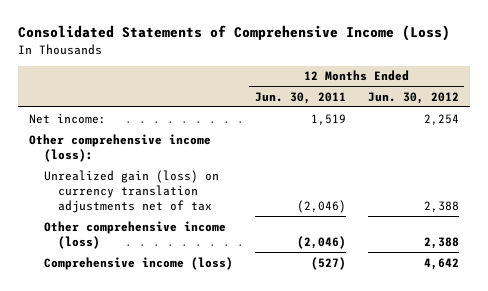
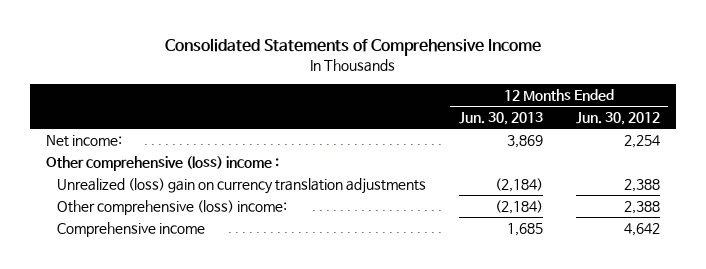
[18,25,451,42] Consolidated Statements of Comprehensive Income (Loss) -> [164,38,541,57] Consolidated Statements of Comprehensive Income
[254,91,346,104] Jun. 30, 2011 -> none
none -> [458,112,543,126] Jun. 30, 2013
[29,133,212,162] Other comprehensive income (loss): -> [46,156,280,172] Other comprehensive (loss) income :
[43,169,219,213] Unrealized gain (loss) on currency translation adjustments net of tax -> [56,178,426,195] Unrealized (loss) gain on currency translation adjustments
[43,220,226,249] Other comprehensive income (loss) -> [56,200,287,216] Other comprehensive (loss) income:
[43,256,233,270] Comprehensive income (loss) -> [56,222,205,238] Comprehensive income

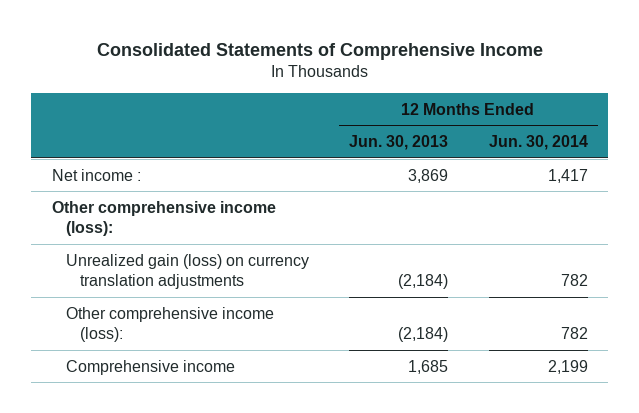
[575,112,660,126] Jun. 30, 2012 -> none
none -> [488,134,588,150] Jun. 30, 2014
[46,135,123,148] Net income: -> [51,168,141,181] Net income :
[46,156,280,172] Other comprehensive (loss) income : -> [51,200,276,236] Other comprehensive income (loss):
[56,178,426,195] Unrealized (loss) gain on currency translation adjustments -> [65,253,309,289] Unrealized gain (loss) on currency translation adjustments
[56,200,287,216] Other comprehensive (loss) income: -> [65,306,274,342] Other comprehensive income (loss):

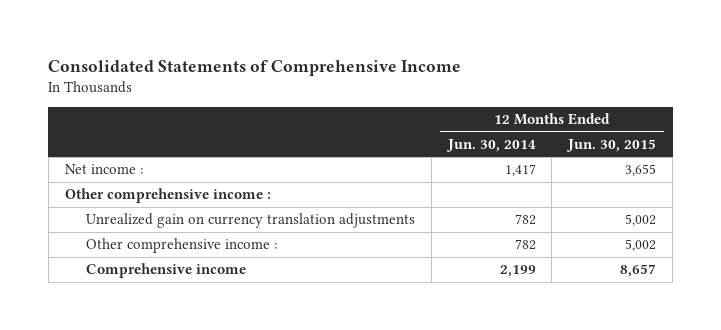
[349,134,449,150] Jun. 30, 2013 -> none
none -> [566,138,657,152] Jun. 30, 2015
[51,200,276,236] Other comprehensive income (loss): -> [64,188,271,204] Other comprehensive income :
[65,253,309,289] Unrealized gain (loss) on currency translation adjustments -> [86,213,416,229] Unrealized gain on currency translation adjustments
[65,306,274,342] Other comprehensive income (loss): -> [86,238,279,254] Other comprehensive income :

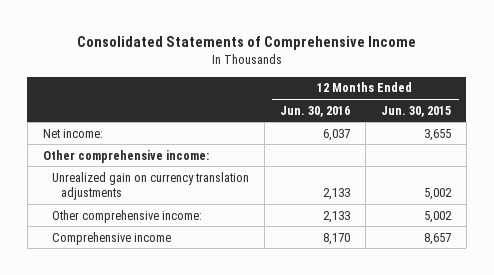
[445,138,536,152] Jun. 30, 2014 -> none
none -> [279,105,350,117] Jun. 30, 2016
[64,164,144,175] Net income : -> [42,128,103,138] Net income:
[64,188,271,204] Other comprehensive income : -> [42,149,209,163] Other comprehensive income:
[86,238,279,254] Other comprehensive income : -> [51,209,202,223] Other comprehensive income:

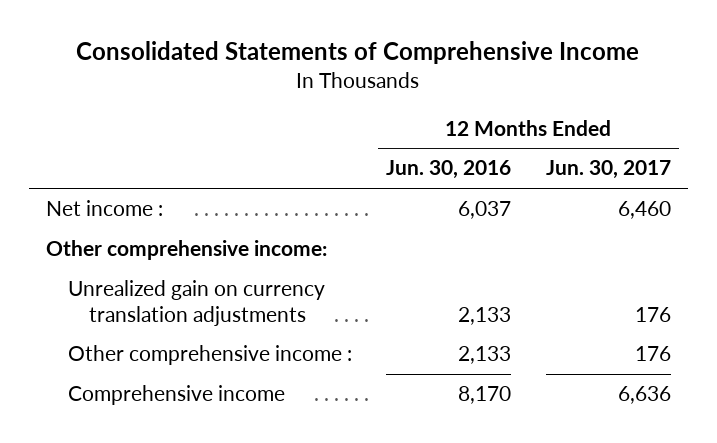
[380,105,451,117] Jun. 30, 2015 -> none
none -> [545,160,671,180] Jun. 30, 2017
[42,128,103,138] Net income: -> [45,200,163,217] Net income :
[51,209,202,223] Other comprehensive income: -> [67,345,352,366] Other comprehensive income :

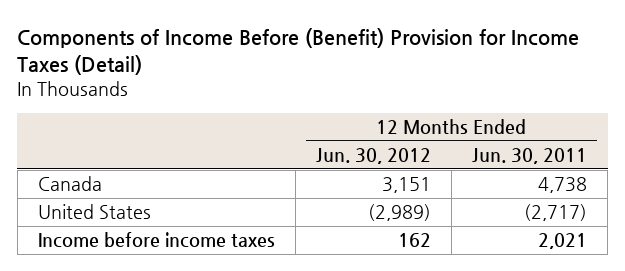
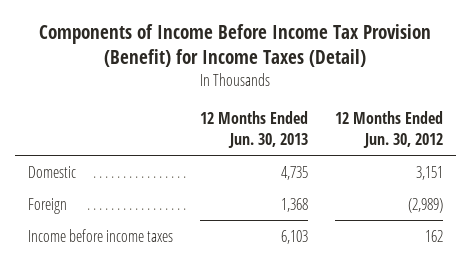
[17,28,580,76] Components of Income Before (Benefit) Provision for Income Taxes (Detail) -> [39,24,432,68] Components of Income Before Income Tax Provision (Benefit) for Income Taxes (Detail)
[472,147,588,164] Jun. 30, 2011 -> none
none -> [199,111,308,148] 12 Months Ended Jun. 30, 2013
[37,176,102,192] Canada -> [27,165,76,178] Domestic
[37,204,151,220] United States -> [27,197,67,214] Foreign

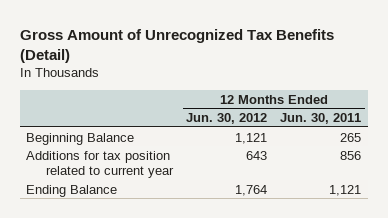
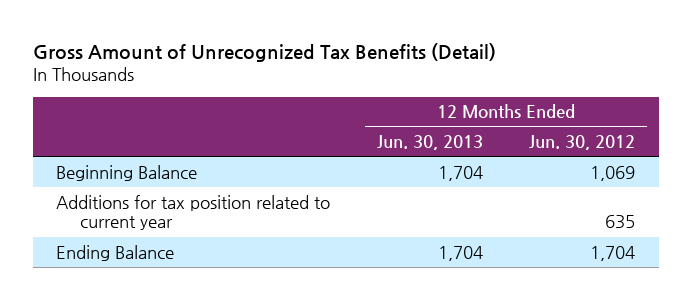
[280,113,362,125] Jun. 30, 2011 -> none
none -> [376,135,483,151] Jun. 30, 2013
[235,132,268,144] 1,121 -> [590,165,636,181] 1,069
[246,150,268,160] 643 -> [605,215,636,230] 635
[235,184,268,196] 1,764 -> [590,245,636,261] 1,704

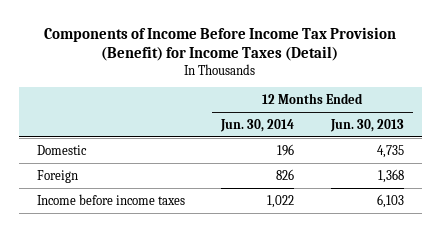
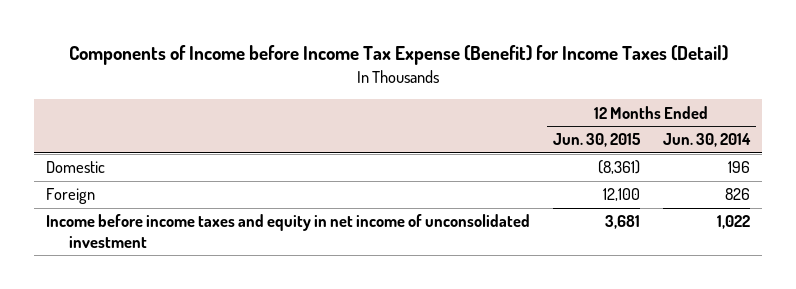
[44,26,397,62] Components of Income Before Income Tax Provision (Benefit) for Income Taxes (Detail) -> [68,45,728,66] Components of Income before Income Tax Expense (Benefit) for Income Taxes (Detail)
[329,118,404,132] Jun. 30, 2013 -> none
none -> [552,133,641,148] Jun. 30, 2015
[37,193,186,205] Income before income taxes -> [45,214,530,249] Income before income taxes and equity in net income of unconsolidated investment

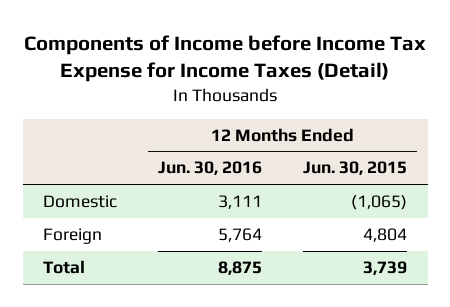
[68,45,728,66] Components of Income before Income Tax Expense (Benefit) for Income Taxes (Detail) -> [24,35,427,83] Components of Income before Income Tax Expense for Income Taxes (Detail)
[663,133,752,148] Jun. 30, 2014 -> none
none -> [158,161,263,176] Jun. 30, 2016
[45,214,530,249] Income before income taxes and equity in net income of unconsolidated investment -> none
[597,160,640,175] (8,361) -> [351,195,408,211] (1,065)
[602,188,640,202] 12,100 -> [363,228,408,243] 4,804
none -> [43,260,86,275] Total

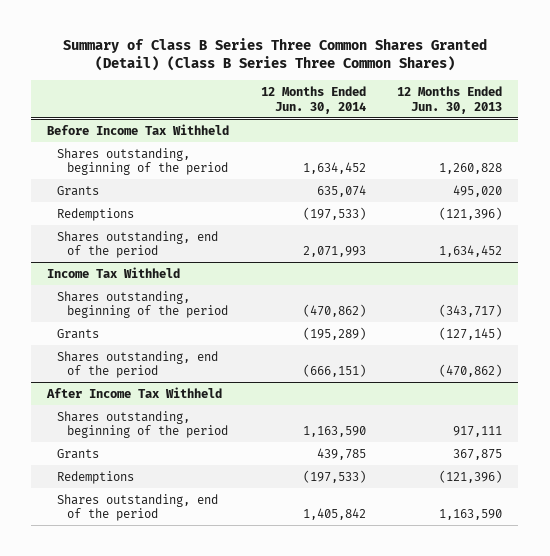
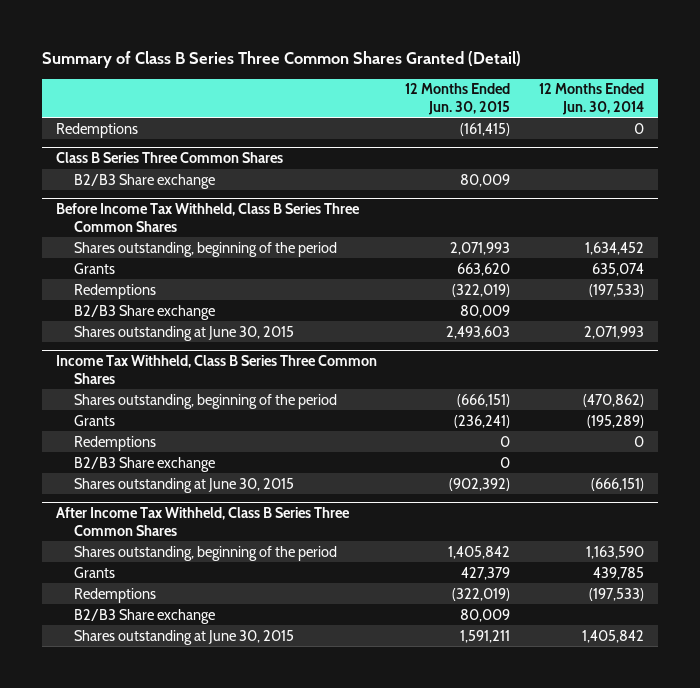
[62,37,487,72] Summary of Class B Series Three Common Shares Granted (Detail) (Class B Series Three Common Shares) -> [41,51,521,69] Summary of Class B Series Three Common Shares Granted (Detail)
[397,85,503,114] 12 Months Ended Jun. 30, 2013 -> none
none -> [405,83,511,115] 12 Months Ended Jun. 30, 2015
[47,123,230,135] Before Income Tax Withheld -> none
none -> [55,122,138,138] Redemptions
none -> [55,152,283,164] Class B Series Three Common Shares
none -> [73,173,215,189] B2/B3 Share exchange
none -> [55,203,360,232] Before Income Tax Withheld, Class B Series Three Common Shares
[47,266,181,278] Income Tax Withheld -> none
none -> [73,304,215,320] B2/B3 Share exchange
[57,230,219,259] Shares outstanding, end of the period -> [73,325,294,341] Shares outstanding at June 30, 2015
none -> [55,355,377,384] Income Tax Withheld, Class B Series Three Common Shares
[46,386,223,398] After Income Tax Withheld -> none
none -> [73,435,156,451] Redemptions
none -> [73,456,215,472] B2/B3 Share exchange
[57,350,219,379] Shares outstanding, end of the period -> [73,477,294,493] Shares outstanding at June 30, 2015
none -> [55,507,350,536] After Income Tax Withheld, Class B Series Three Common Shares
none -> [73,608,215,624] B2/B3 Share exchange
[57,493,219,522] Shares outstanding, end of the period -> [73,629,294,645] Shares outstanding at June 30, 2015

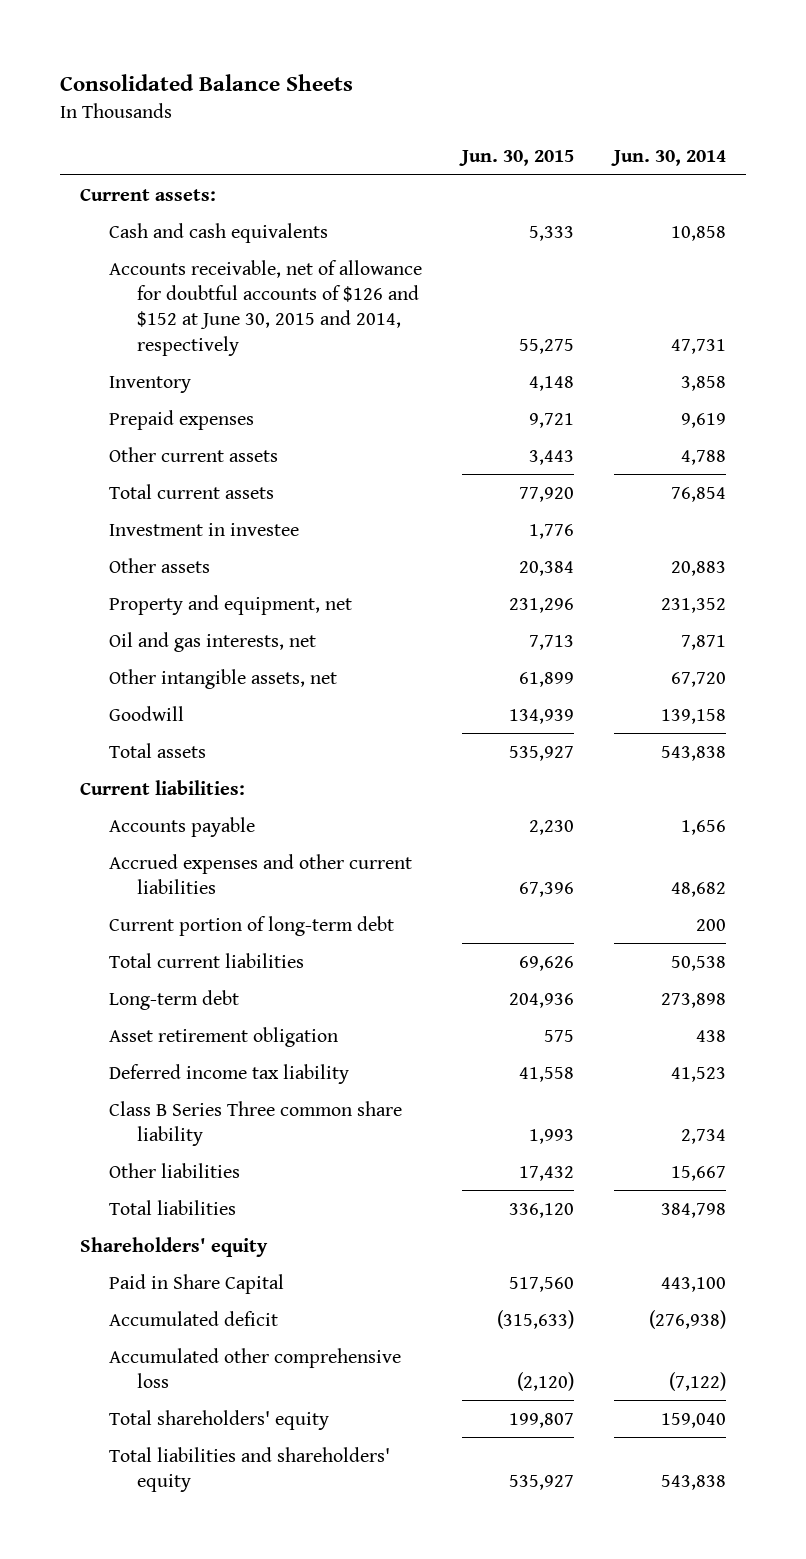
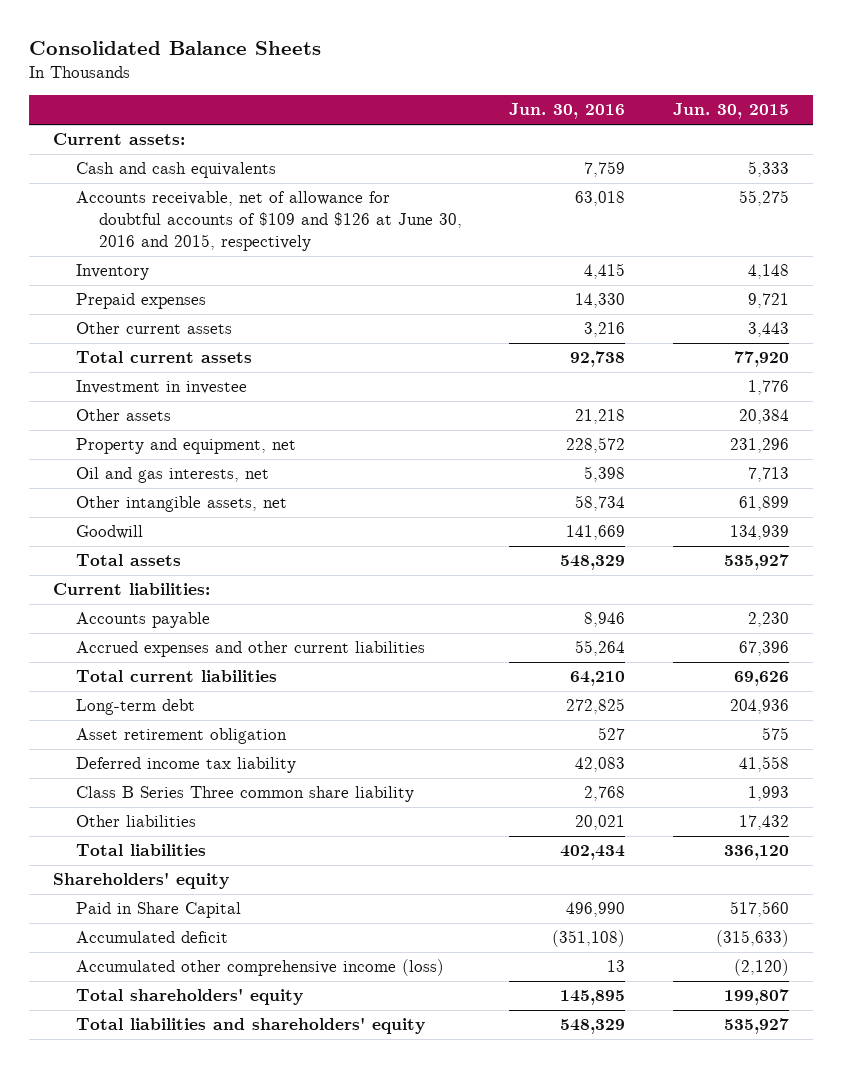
[610,150,726,167] Jun. 30, 2014 -> none
none -> [509,103,626,120] Jun. 30, 2016
[108,259,422,356] Accounts receivable, net of allowance for doubtful accounts of $126 and $152 at June 30, 2015 and 2014, respectively -> [75,191,462,252] Accounts receivable, net of allowance for doubtful accounts of $109 and $126 at June 30, 2016 and 2015, respectively
[108,915,394,936] Current portion of long-term debt -> none
[108,1347,401,1388] Accumulated other comprehensive loss -> [75,959,444,977] Accumulated other comprehensive income (loss)

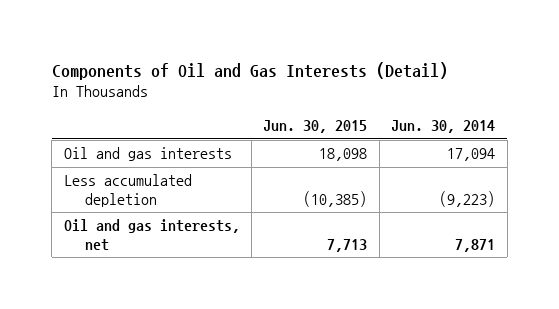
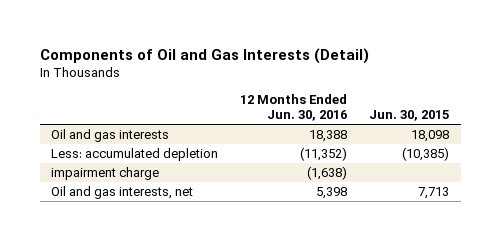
[391,120,496,134] Jun. 30, 2014 -> none
none -> [240,94,348,122] 12 Months Ended Jun. 30, 2016
[63,174,192,207] Less accumulated depletion -> [50,147,218,161] Less: accumulated depletion
none -> [50,166,159,180] impairment charge

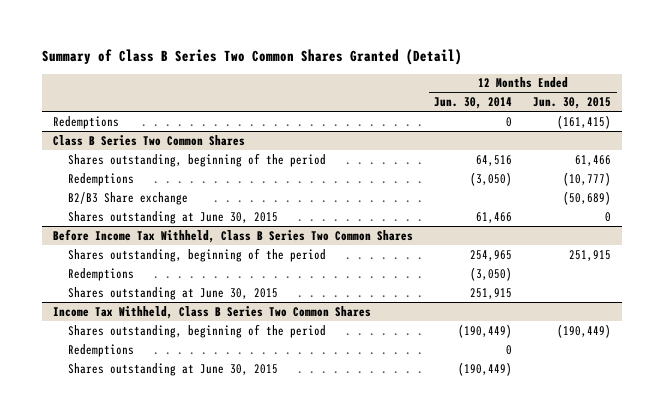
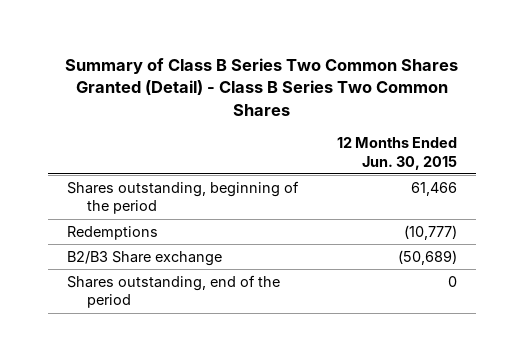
[41,49,462,66] Summary of Class B Series Two Common Shares Granted (Detail) -> [65,57,459,116] Summary of Class B Series Two Common Shares Granted (Detail) - Class B Series Two Common Shares
[434,97,513,110] Jun. 30, 2014 -> none
[52,115,119,129] Redemptions -> none
[52,134,245,146] Class B Series Two Common Shares -> none
[52,228,413,243] Before Income Tax Withheld, Class B Series Two Common Shares -> none
[67,247,326,262] Shares outstanding, beginning of the period -> none
[67,267,134,281] Redemptions -> none
[67,286,278,300] Shares outstanding at June 30, 2015 -> none
[52,305,371,319] Income Tax Withheld, Class B Series Two Common Shares -> none
[67,323,326,338] Shares outstanding, beginning of the period -> none
[67,343,134,357] Redemptions -> none
[67,362,278,376] Shares outstanding at June 30, 2015 -> none
[67,210,278,224] Shares outstanding at June 30, 2015 -> [67,274,281,309] Shares outstanding, end of the period

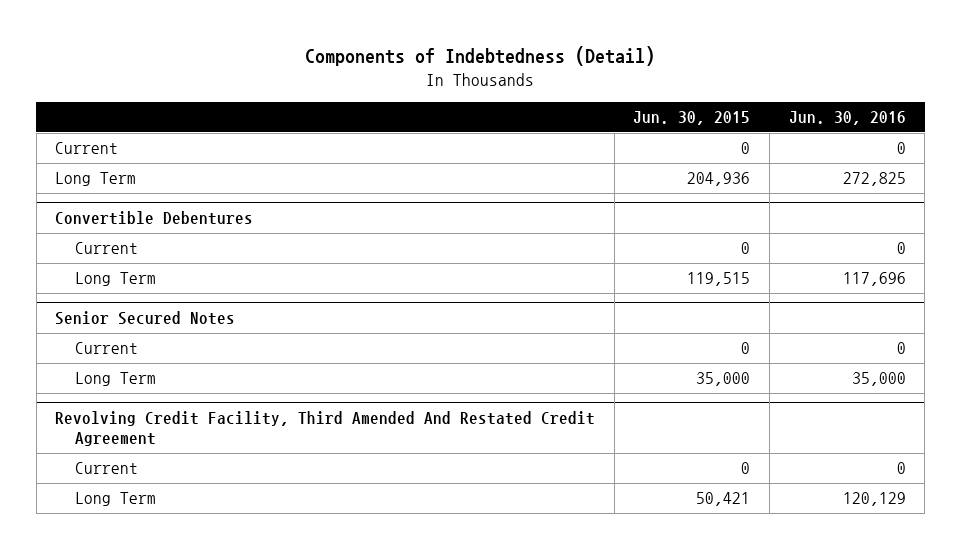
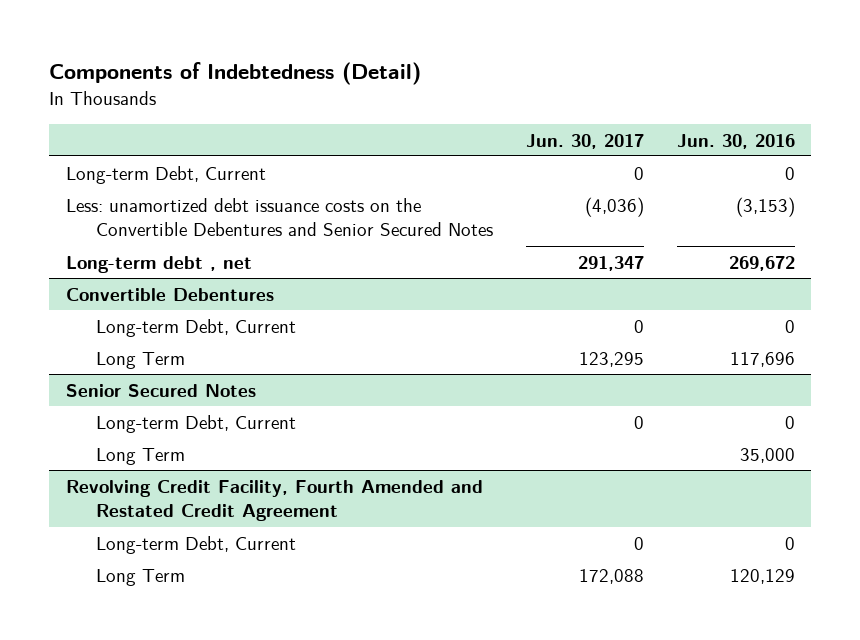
[633,111,751,126] Jun. 30, 2015 -> none
none -> [525,133,644,149] Jun. 30, 2017
[55,142,119,155] Current -> [65,165,266,184] Long-term Debt, Current
none -> [65,197,493,237] Less: unamortized debt issuance costs on the Convertible Debentures and Senior Secured Notes
[55,172,137,187] Long Term -> [65,255,252,273] Long-term debt , net
[842,172,906,187] 272,825 -> [728,255,795,271] 269,672
[75,242,139,255] Current -> [95,318,296,337] Long-term Debt, Current
[75,342,139,355] Current -> [95,414,296,433] Long-term Debt, Current
[55,411,596,447] Revolving Credit Facility, Third Amended And Restated Credit Agreement -> [65,479,483,522] Revolving Credit Facility, Fourth Amended and Restated Credit Agreement
[75,462,139,475] Current -> [95,535,296,554] Long-term Debt, Current

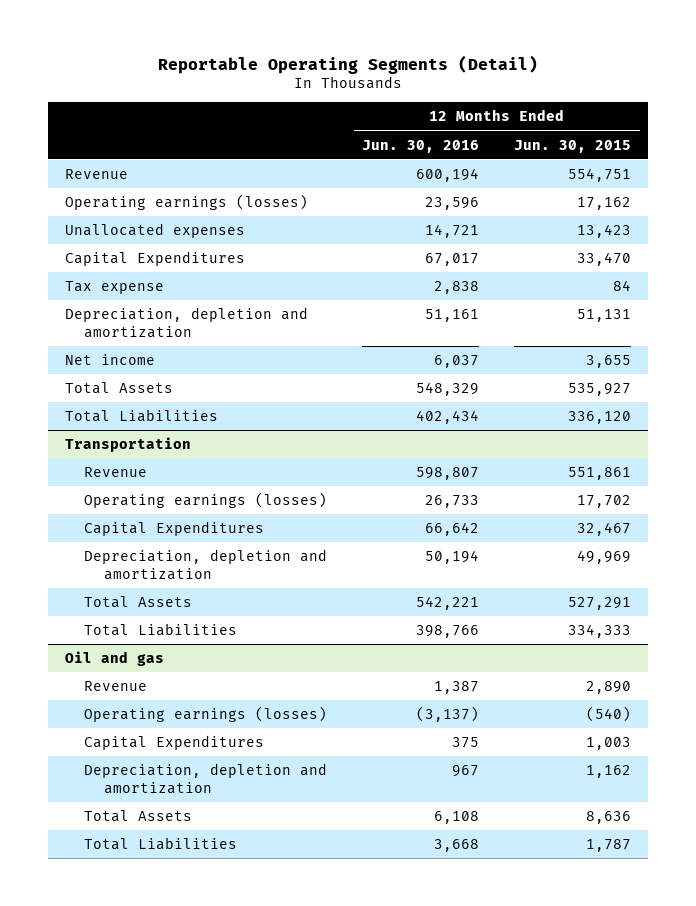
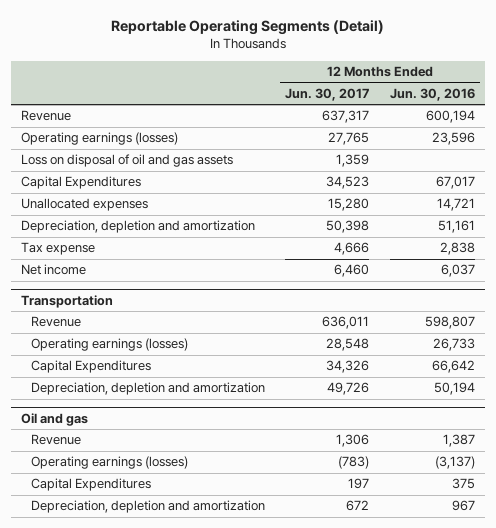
[513,139,631,153] Jun. 30, 2015 -> none
none -> [285,88,370,102] Jun. 30, 2017
none -> [21,154,234,168] Loss on disposal of oil and gas assets
[65,223,246,239] Unallocated expenses -> [21,198,149,212] Unallocated expenses
[65,281,165,295] Tax expense -> [21,242,96,256] Tax expense
[65,382,174,395] Total Assets -> none
[65,409,219,423] Total Liabilities -> none
[84,596,193,609] Total Assets -> none
[84,623,238,637] Total Liabilities -> none
[84,810,193,823] Total Assets -> none
[84,837,238,851] Total Liabilities -> none

